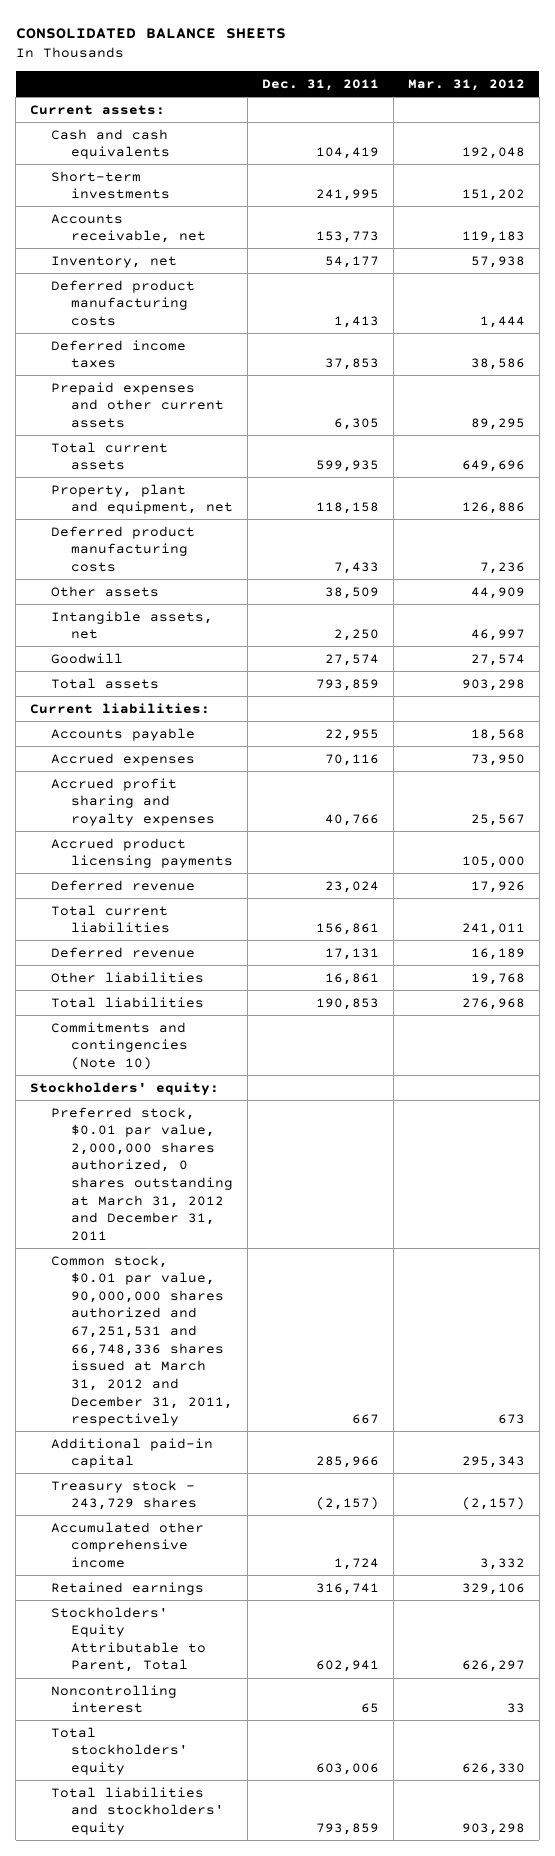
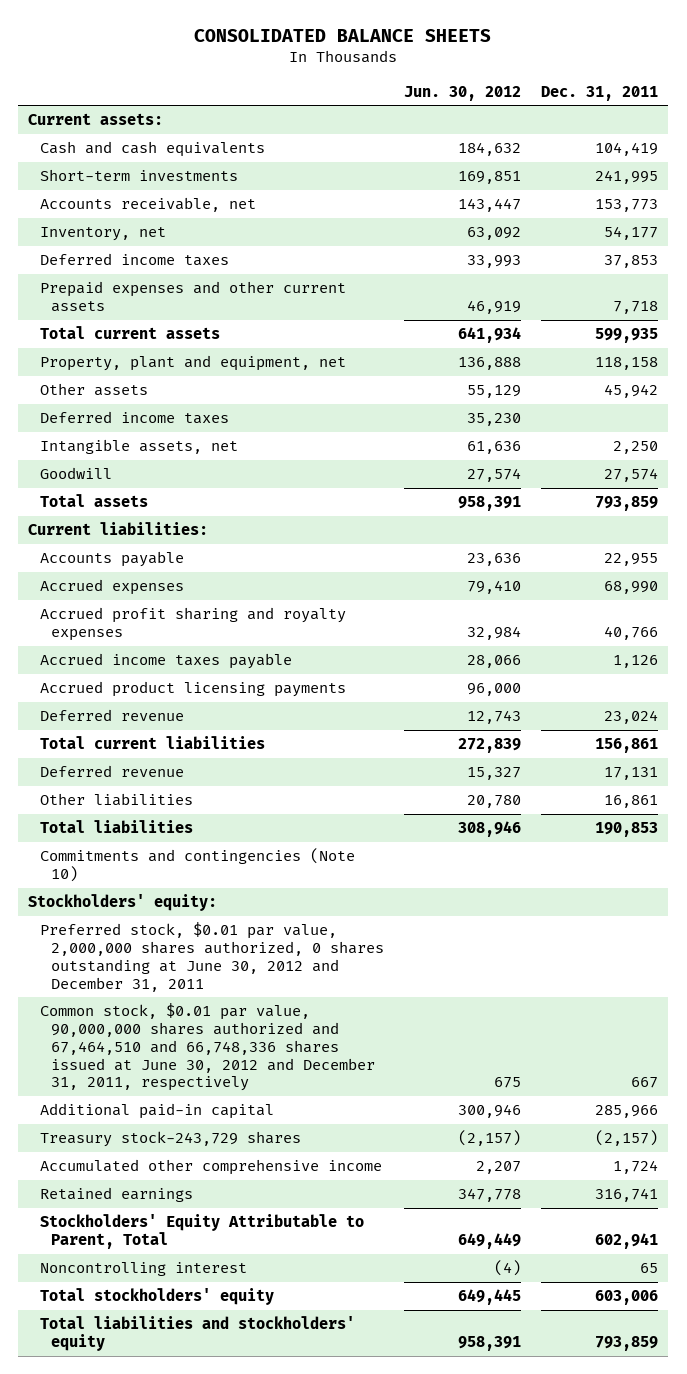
[407,78,525,91] Mar. 31, 2012 -> none
none -> [404,85,522,101] Jun. 30, 2012
[50,279,195,326] Deferred product manufacturing costs -> none
[334,417,380,430] 6,305 -> [613,301,659,315] 7,718
[50,525,195,572] Deferred product manufacturing costs -> none
[325,586,380,599] 38,509 -> [604,384,659,399] 45,942
none -> [39,411,229,425] Deferred income taxes
[325,753,380,766] 70,116 -> [604,581,659,595] 68,990
none -> [39,653,292,670] Accrued income taxes payable
[50,1106,234,1242] Preferred stock, $0.01 par value, 2,000,000 shares authorized, 0 shares outstanding at March 31, 2012 and December 31, 2011 -> [39,922,385,992] Preferred stock, $0.01 par value, 2,000,000 shares authorized, 0 shares outstanding at June 30, 2012 and December 31, 2011
[50,1254,234,1427] Common stock, $0.01 par value, 90,000,000 shares authorized and 67,251,531 and 66,748,336 shares issued at March 31, 2012 and December 31, 2011, respectively -> [39,1003,376,1092] Common stock, $0.01 par value, 90,000,000 shares authorized and 67,464,510 and 66,748,336 shares issued at June 30, 2012 and December 31, 2011, respectively
[50,1479,198,1511] Treasury stock - 243,729 shares -> [39,1131,301,1148] Treasury stock-243,729 shares

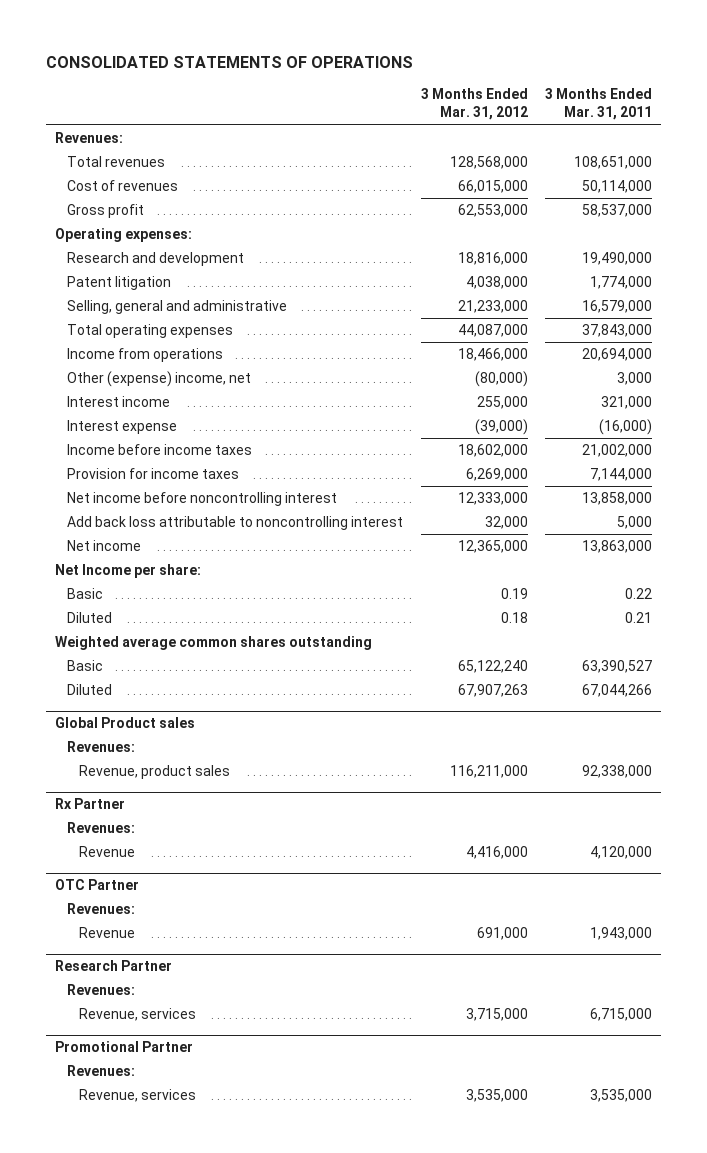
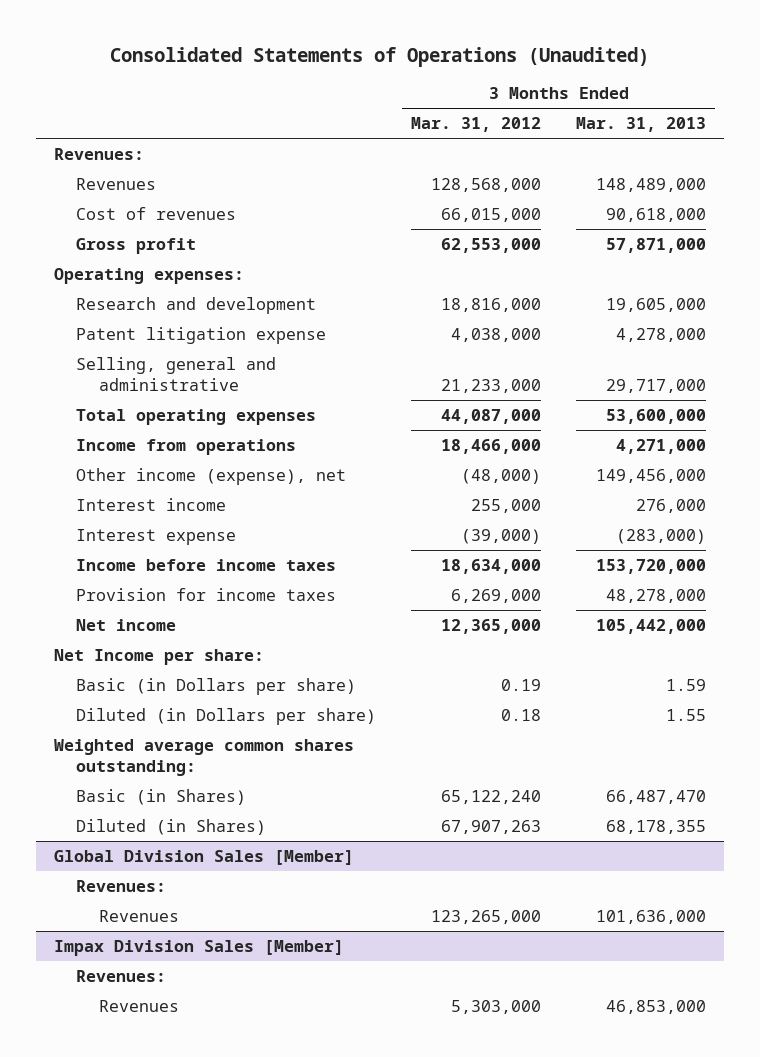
[46,55,414,68] CONSOLIDATED STATEMENTS OF OPERATIONS -> [109,46,649,67] Consolidated Statements of Operations (Unaudited)
[545,88,653,121] 3 Months Ended Mar. 31, 2011 -> none
none -> [576,117,707,133] Mar. 31, 2013
[66,156,165,168] Total revenues -> [76,177,157,190] Revenues
[66,276,171,291] Patent litigation -> [76,326,327,344] Patent litigation expense
[66,371,251,388] Other (expense) income, net -> [76,467,347,485] Other income (expense), net
[474,371,528,388] (80,000) -> [461,468,542,484] (48,000)
[457,444,528,458] 18,602,000 -> [441,558,542,574] 18,634,000
[66,492,337,507] Net income before noncontrolling interest -> none
[66,516,403,531] Add back loss attributable to noncontrolling interest -> none
[54,717,195,729] Global Product sales -> none
[66,741,135,753] Revenues: -> none
[79,765,231,780] Revenue, product sales -> none
[54,798,125,810] Rx Partner -> none
[66,822,135,834] Revenues: -> none
[79,846,136,858] Revenue -> none
[54,879,139,891] OTC Partner -> none
[66,903,135,915] Revenues: -> none
[79,927,136,939] Revenue -> none
[54,960,172,972] Research Partner -> none
[66,588,103,600] Basic -> [76,677,357,695] Basic (in Dollars per share)
[66,612,112,624] Diluted -> [76,707,377,725] Diluted (in Dollars per share)
[54,636,372,651] Weighted average common shares outstanding -> [53,738,354,777] Weighted average common shares outstanding:
[66,660,103,672] Basic -> [76,788,247,805] Basic (in Shares)
[66,684,112,696] Diluted -> [76,818,267,835] Diluted (in Shares)
none -> [53,849,354,865] Global Division Sales [Member]
[79,1008,197,1022] Revenue, services -> none
[54,1041,193,1053] Promotional Partner -> none
none -> [98,909,179,922] Revenues
none -> [53,939,344,956] Impax Division Sales [Member]
[79,1089,197,1103] Revenue, services -> none
none -> [98,999,179,1012] Revenues

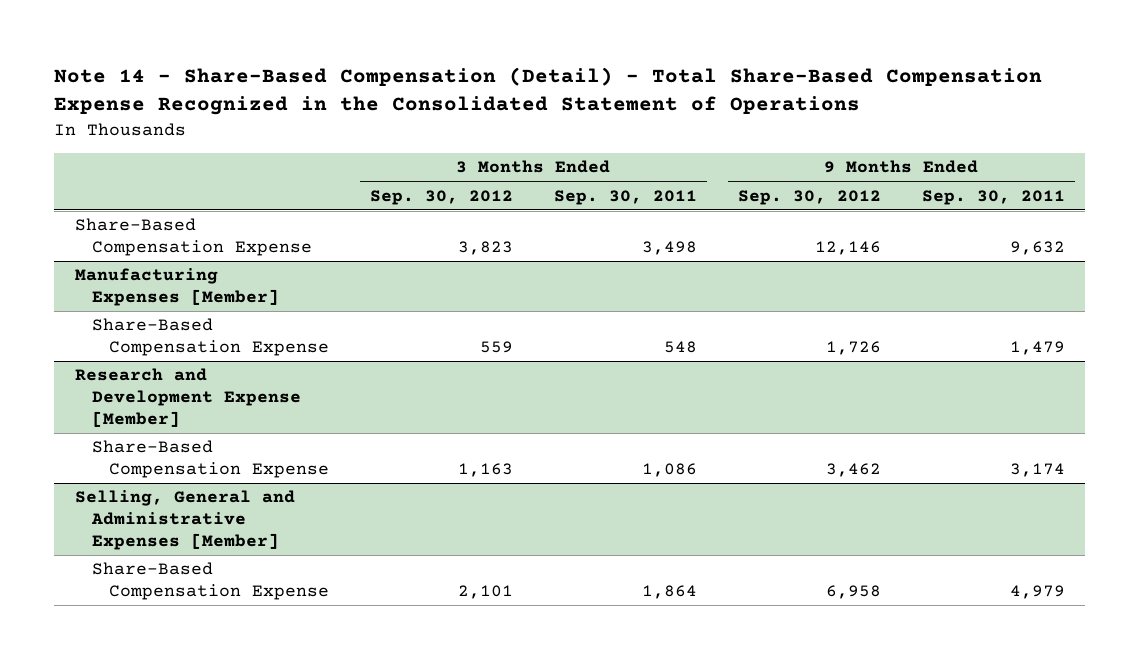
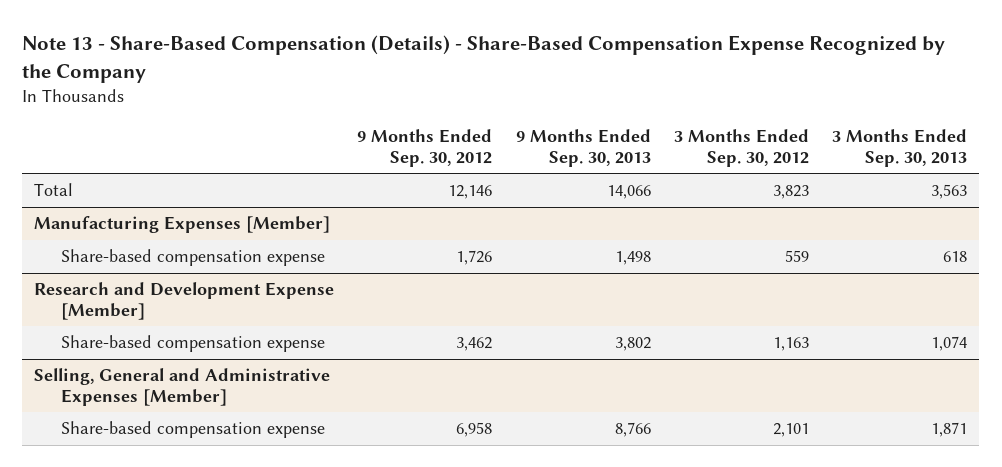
[54,67,1043,116] Note 14 - Share-Based Compensation (Detail) - Total Share-Based Compensation Expense Recognized in the Consolidated Statement of Operations -> [22,35,946,83] Note 13 - Share-Based Compensation (Details) - Share-Based Compensation Expense Recognized by the Company
[553,189,697,205] Sep. 30, 2011 -> none
[921,189,1065,205] Sep. 30, 2011 -> none
none -> [515,129,651,167] 9 Months Ended Sep. 30, 2013
none -> [832,129,968,167] 3 Months Ended Sep. 30, 2013
[74,218,312,257] Share-Based Compensation Expense -> [34,183,74,197] Total
[91,318,329,357] Share-Based Compensation Expense -> [61,249,326,267] Share-based compensation expense
[91,440,329,479] Share-Based Compensation Expense -> [61,335,326,353] Share-based compensation expense
[91,562,329,601] Share-Based Compensation Expense -> [61,421,326,439] Share-based compensation expense

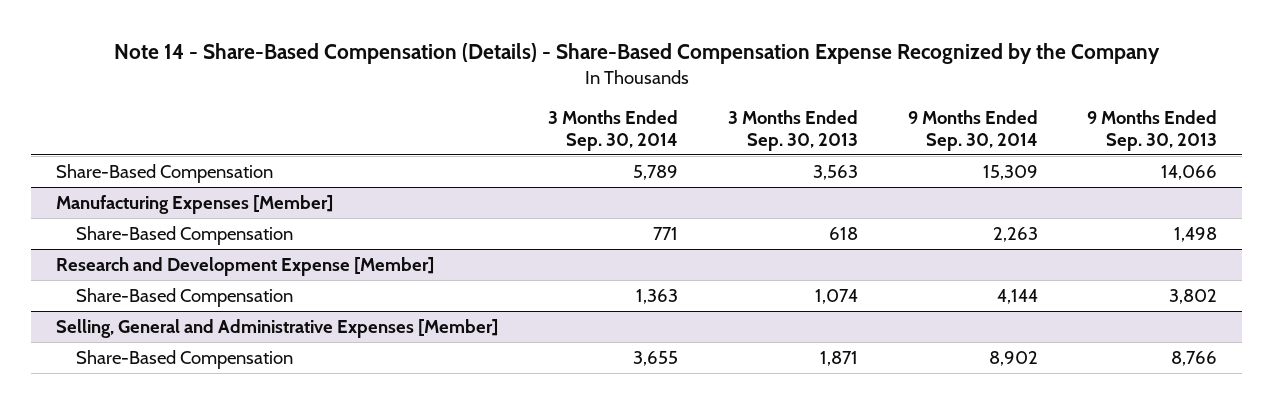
[22,35,946,83] Note 13 - Share-Based Compensation (Details) - Share-Based Compensation Expense Recognized by the Company -> [113,43,1160,65] Note 14 - Share-Based Compensation (Details) - Share-Based Compensation Expense Recognized by the Company
[357,129,493,167] 9 Months Ended Sep. 30, 2012 -> none
[674,129,810,167] 3 Months Ended Sep. 30, 2012 -> none
none -> [547,110,678,151] 3 Months Ended Sep. 30, 2014
none -> [907,110,1038,151] 9 Months Ended Sep. 30, 2014
[34,183,74,197] Total -> [55,164,273,184] Share-Based Compensation
[61,249,326,267] Share-based compensation expense -> [76,226,294,246] Share-Based Compensation
[61,335,326,353] Share-based compensation expense -> [76,288,294,308] Share-Based Compensation
[61,421,326,439] Share-based compensation expense -> [76,350,294,370] Share-Based Compensation

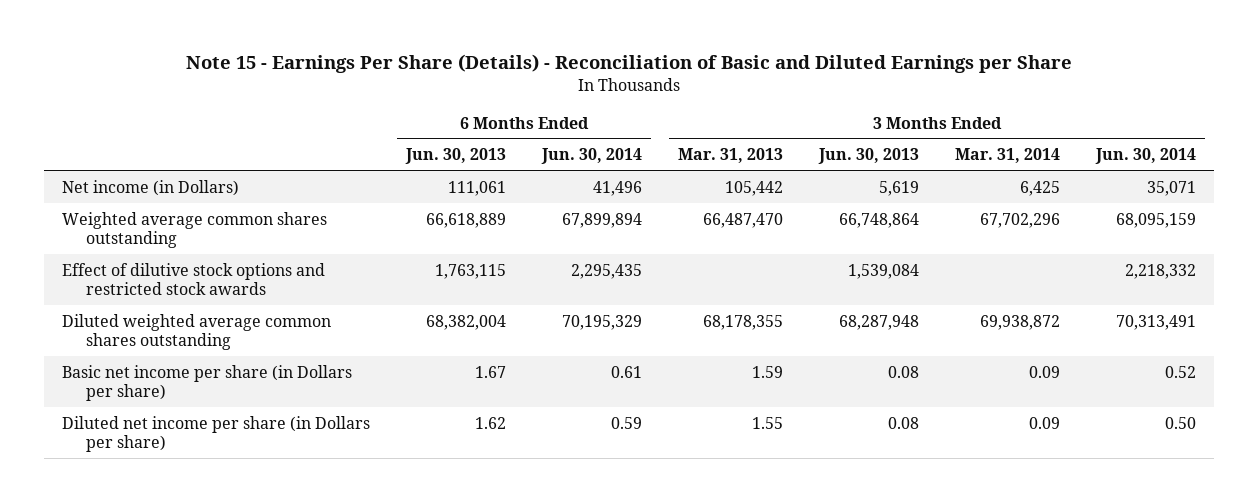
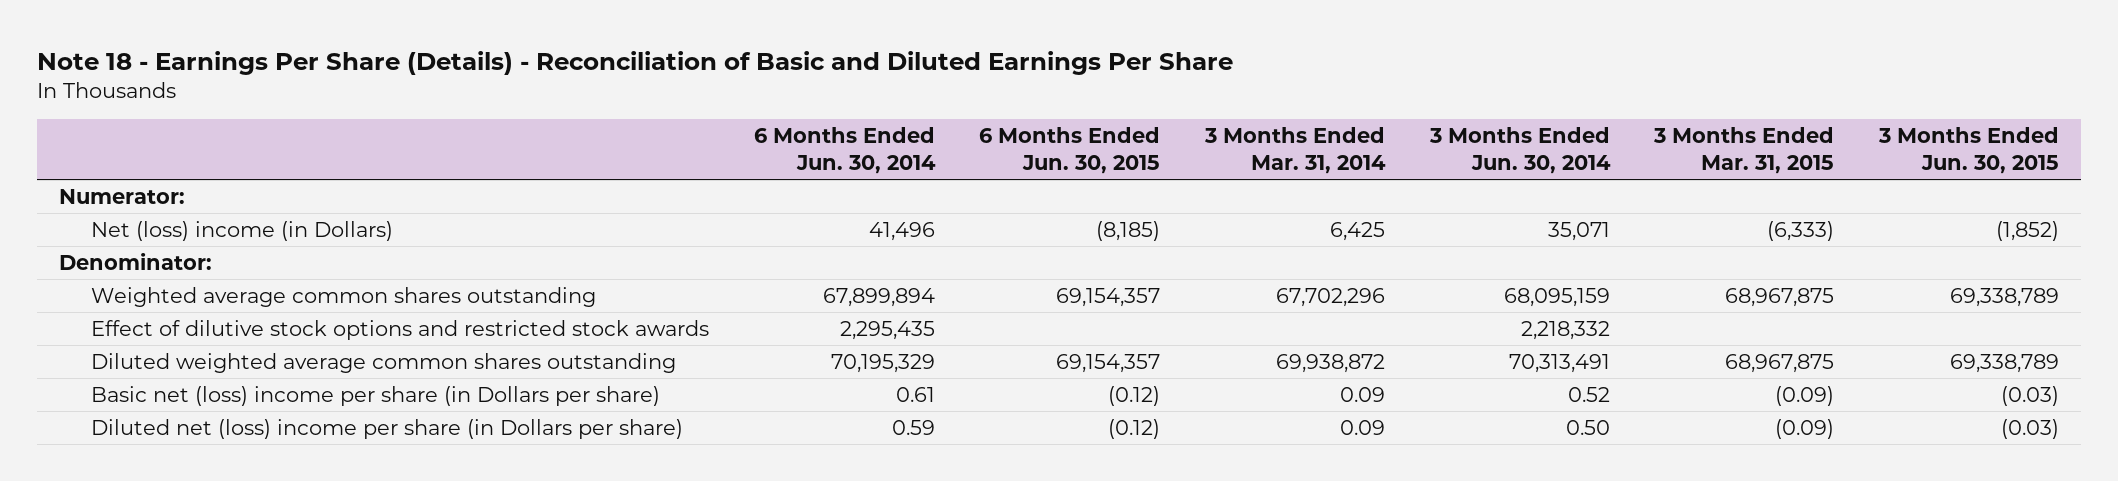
[186,54,1073,74] Note 15 - Earnings Per Share (Details) - Reconciliation of Basic and Diluted Earnings per Share -> [36,50,1233,75] Note 18 - Earnings Per Share (Details) - Reconciliation of Basic and Diluted Earnings Per Share
[405,148,507,165] Jun. 30, 2013 -> none
[678,148,784,164] Mar. 31, 2013 -> none
[818,148,920,165] Jun. 30, 2013 -> none
none -> [979,127,1161,174] 6 Months Ended Jun. 30, 2015
none -> [1653,127,1835,174] 3 Months Ended Mar. 31, 2015
none -> [1878,127,2060,174] 3 Months Ended Jun. 30, 2015
none -> [59,188,186,204] Numerator:
[62,179,240,196] Net income (in Dollars) -> [91,220,394,241] Net (loss) income (in Dollars)
none -> [59,252,213,270] Denominator:
[62,364,353,401] Basic net income per share (in Dollars per share) -> [91,385,661,406] Basic net (loss) income per share (in Dollars per share)
[62,415,371,452] Diluted net income per share (in Dollars per share) -> [91,418,684,439] Diluted net (loss) income per share (in Dollars per share)

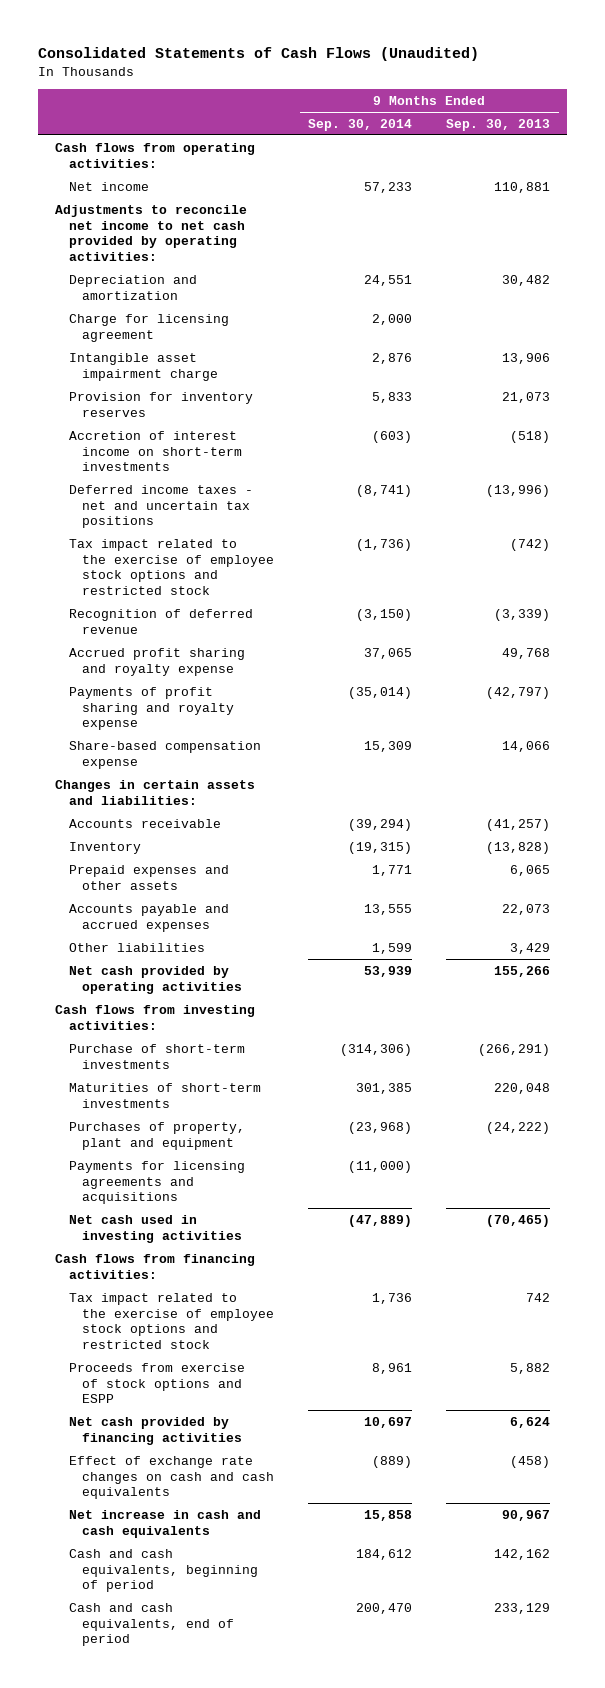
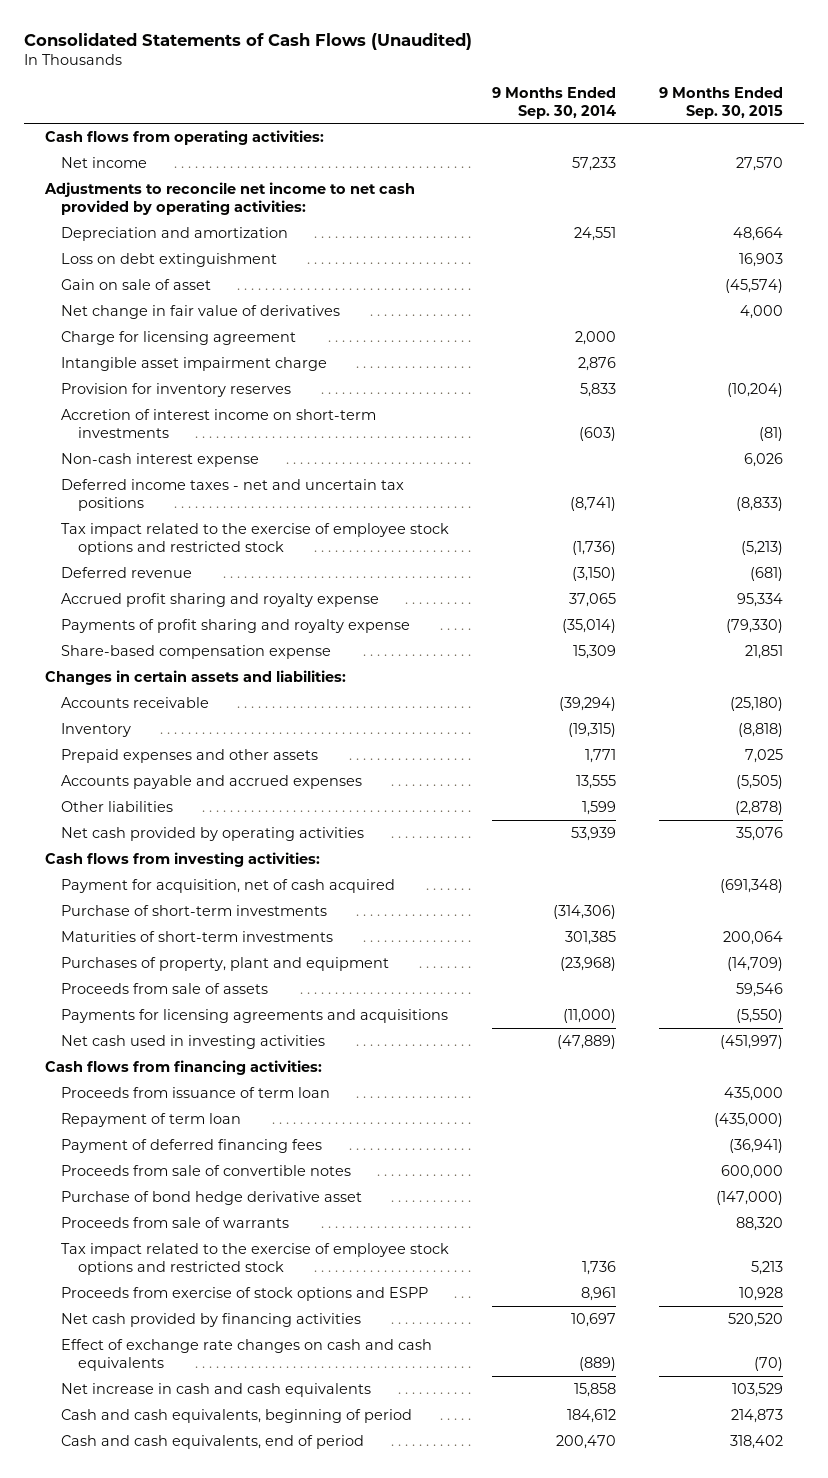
[446,118,551,131] Sep. 30, 2013 -> none
none -> [658,86,783,119] 9 Months Ended Sep. 30, 2015
none -> [61,252,278,267] Loss on debt extinguishment
none -> [61,278,212,290] Gain on sale of asset
none -> [61,304,341,319] Net change in fair value of derivatives
none -> [61,452,260,467] Non-cash interest expense
[68,608,253,634] Recognition of deferred revenue -> [61,566,193,578] Deferred revenue
none -> [61,878,396,893] Payment for acquisition, net of cash acquired
none -> [61,982,269,994] Proceeds from sale of assets
none -> [61,1086,331,1098] Proceeds from issuance of term loan
none -> [61,1112,242,1127] Repayment of term loan
none -> [61,1138,323,1153] Payment of deferred financing fees
none -> [61,1164,352,1176] Proceeds from sale of convertible notes
none -> [61,1190,363,1205] Purchase of bond hedge derivative asset
none -> [61,1216,290,1228] Proceeds from sale of warrants

